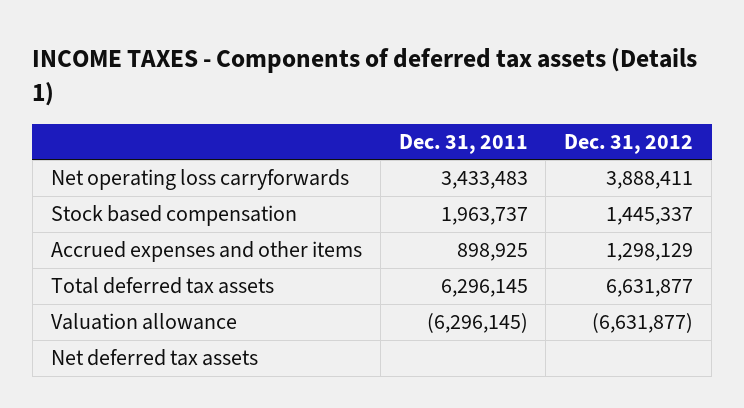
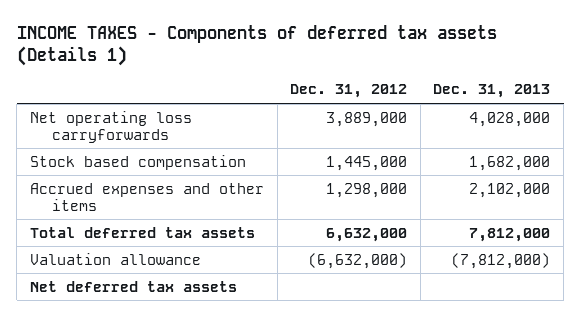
[398,133,528,154] Dec. 31, 2011 -> none
none -> [433,84,551,99] Dec. 31, 2013
[606,171,694,190] 3,888,411 -> [326,111,408,127] 3,889,000
[606,207,694,226] 1,445,337 -> [326,155,408,171] 1,445,000
[606,243,694,262] 1,298,129 -> [326,182,408,198] 1,298,000
[606,279,694,298] 6,631,877 -> [326,227,408,242] 6,632,000
[592,313,694,334] (6,631,877) -> [308,252,408,269] (6,632,000)

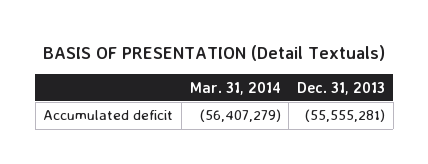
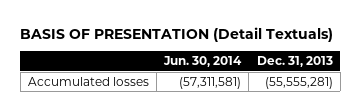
[189,81,281,95] Mar. 31, 2014 -> none
none -> [163,56,243,68] Jun. 30, 2014
[43,110,174,121] Accumulated deficit -> [27,76,149,86] Accumulated losses

